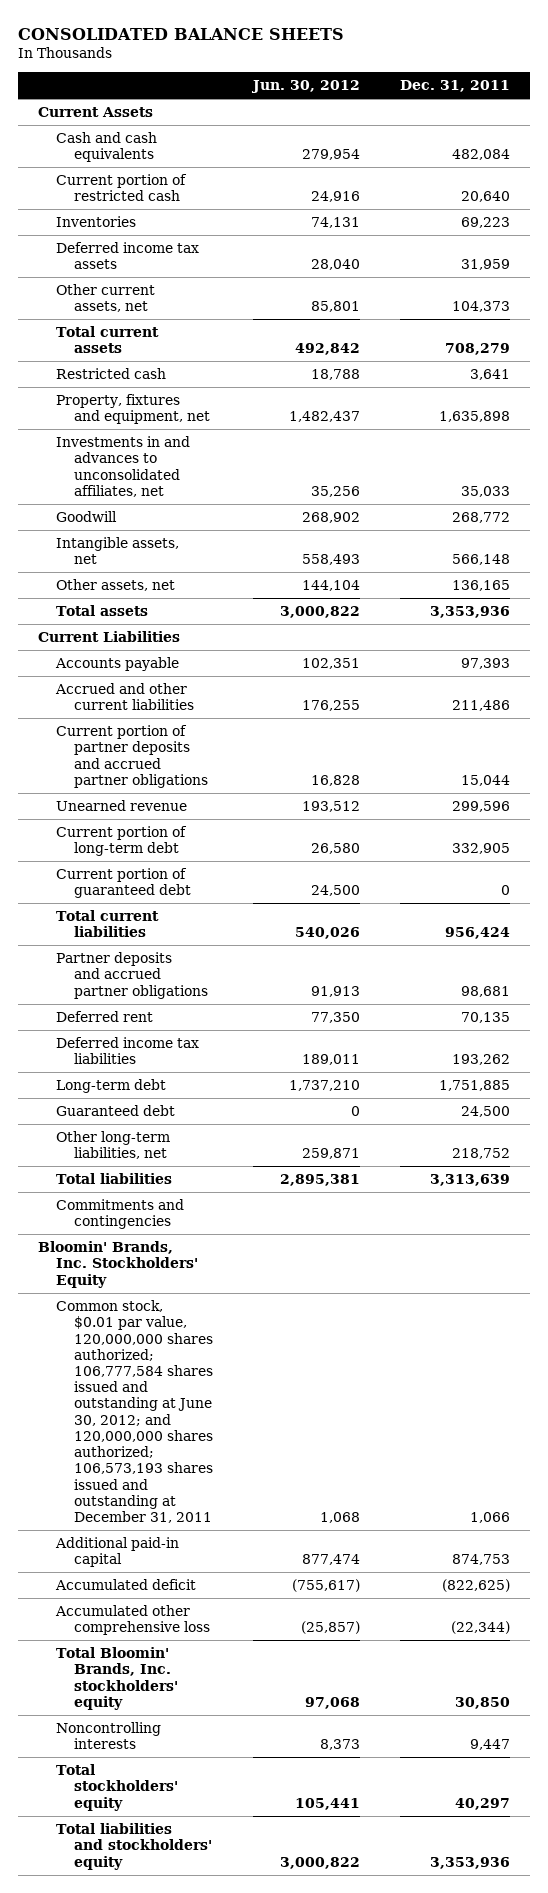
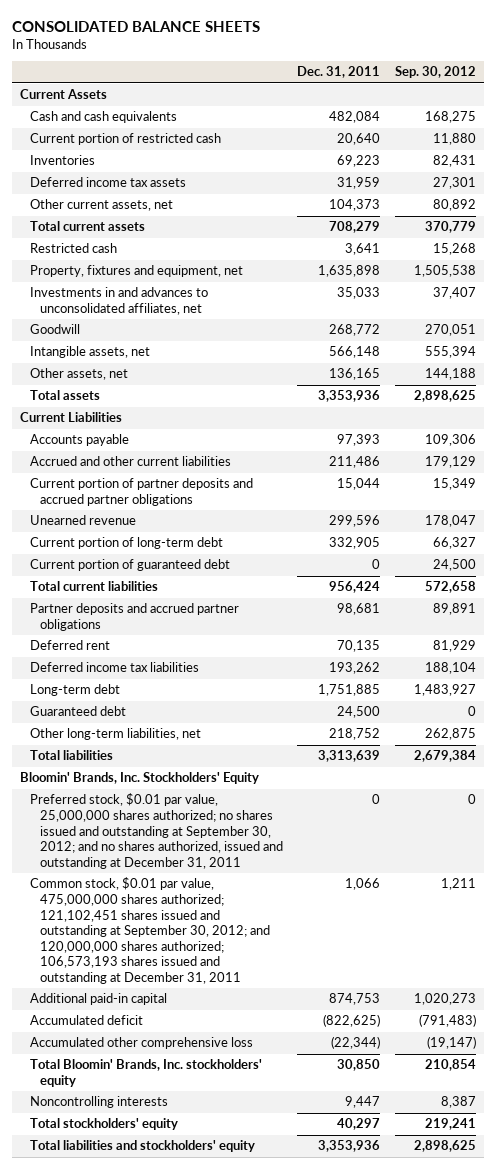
[250,80,360,94] Jun. 30, 2012 -> none
none -> [395,66,477,79] Sep. 30, 2012
[55,1199,184,1230] Commitments and contingencies -> none
none -> [29,793,283,869] Preferred stock, $0.01 par value, 25,000,000 shares authorized; no shares issued and outstanding at September 30, 2012; and no shares authorized, issued and outstanding at December 31, 2011
[55,1300,213,1523] Common stock, $0.01 par value, 120,000,000 shares authorized; 106,777,584 shares issued and outstanding at June 30, 2012; and 120,000,000 shares authorized; 106,573,193 shares issued and outstanding at December 31, 2011 -> [29,877,270,985] Common stock, $0.01 par value, 475,000,000 shares authorized; 121,102,451 shares issued and outstanding at September 30, 2012; and 120,000,000 shares authorized; 106,573,193 shares issued and outstanding at December 31, 2011

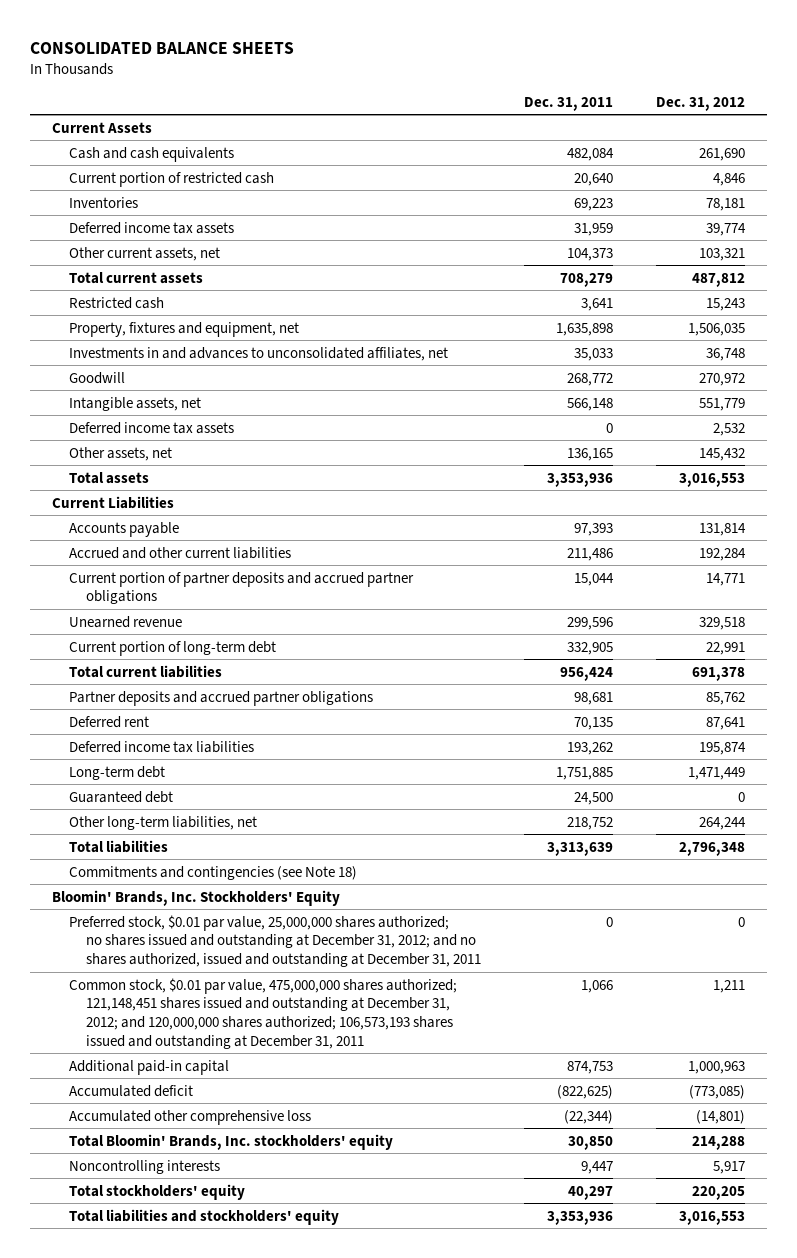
[395,66,477,79] Sep. 30, 2012 -> none
none -> [656,96,746,111] Dec. 31, 2012
none -> [69,421,235,434] Deferred income tax assets
[29,559,230,572] Current portion of guaranteed debt -> none
none -> [69,865,358,880] Commitments and contingencies (see Note 18)
[29,793,283,869] Preferred stock, $0.01 par value, 25,000,000 shares authorized; no shares issued and outstanding at September 30, 2012; and no shares authorized, issued and outstanding at December 31, 2011 -> [69,914,482,968] Preferred stock, $0.01 par value, 25,000,000 shares authorized; no shares issued and outstanding at December 31, 2012; and no shares authorized, issued and outstanding at December 31, 2011
[29,877,270,985] Common stock, $0.01 par value, 475,000,000 shares authorized; 121,102,451 shares issued and outstanding at September 30, 2012; and 120,000,000 shares authorized; 106,573,193 shares issued and outstanding at December 31, 2011 -> [69,977,458,1049] Common stock, $0.01 par value, 475,000,000 shares authorized; 121,148,451 shares issued and outstanding at December 31, 2012; and 120,000,000 shares authorized; 106,573,193 shares issued and outstanding at December 31, 2011

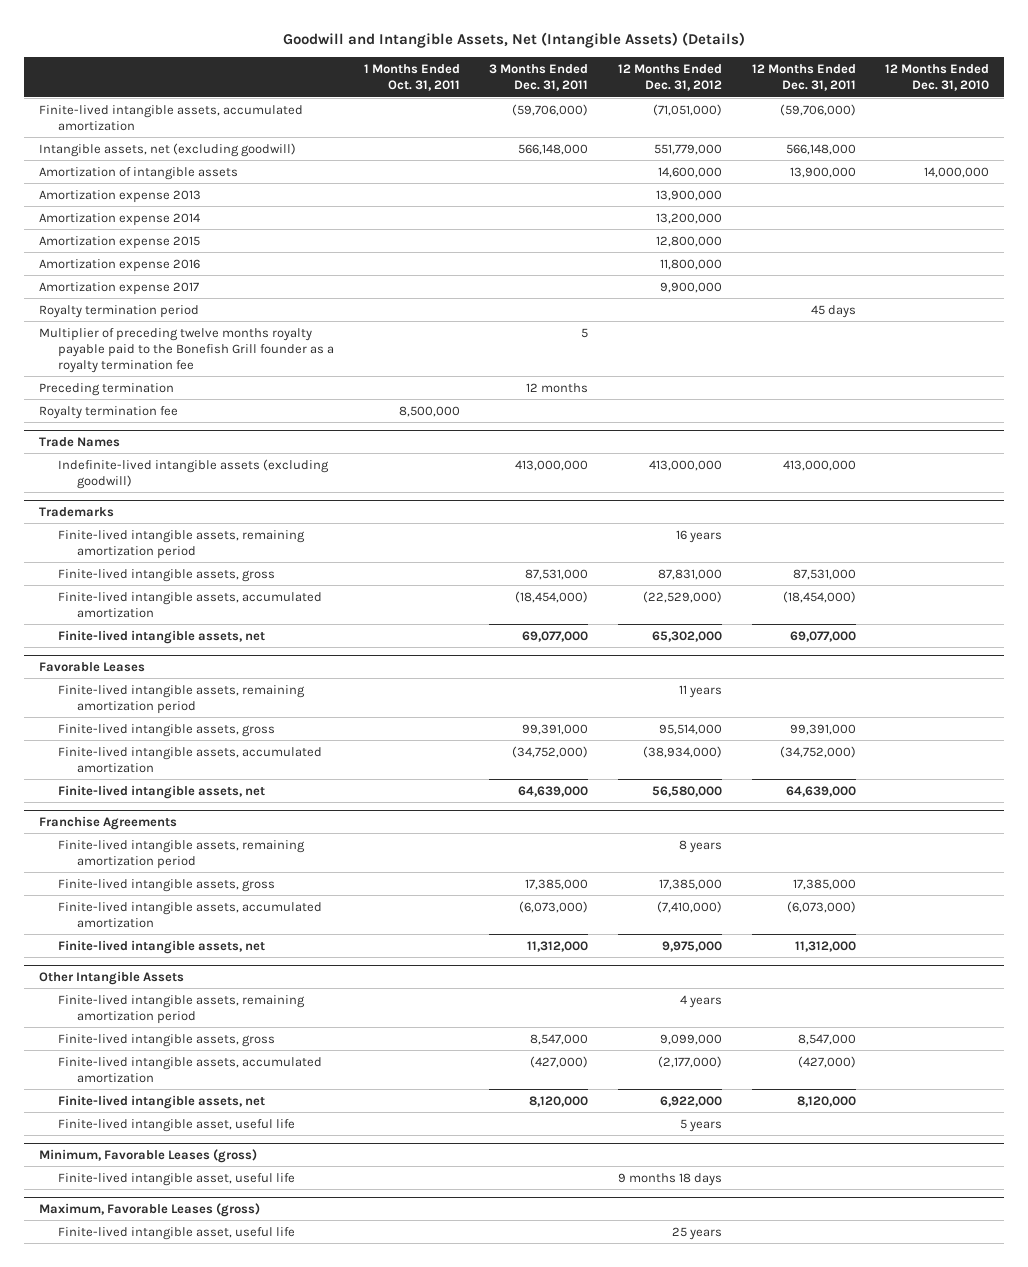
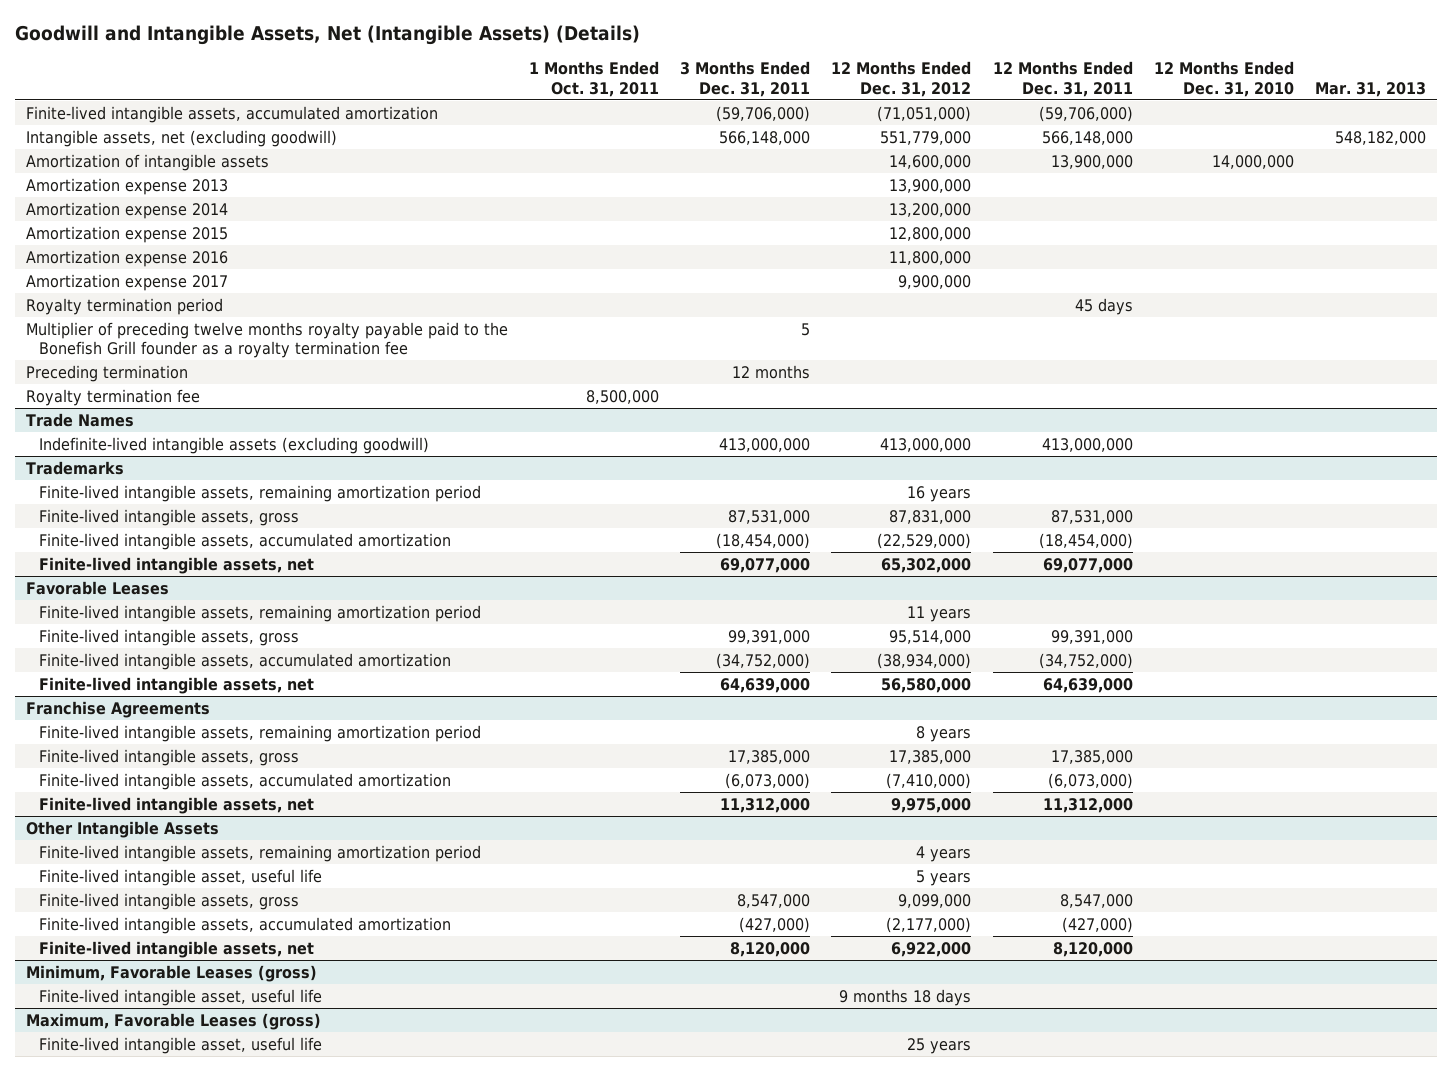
none -> [1315,81,1427,97] Mar. 31, 2013
[57,1118,295,1132] Finite-lived intangible asset, useful life -> [38,868,322,886] Finite-lived intangible asset, useful life

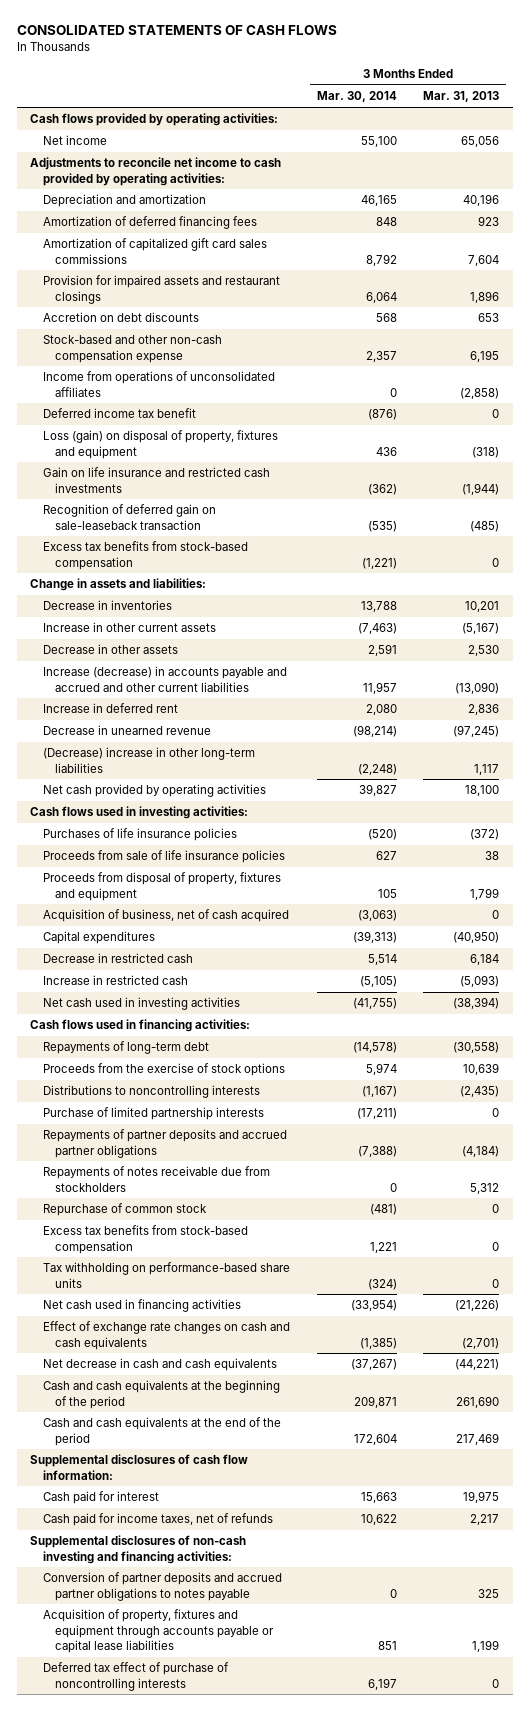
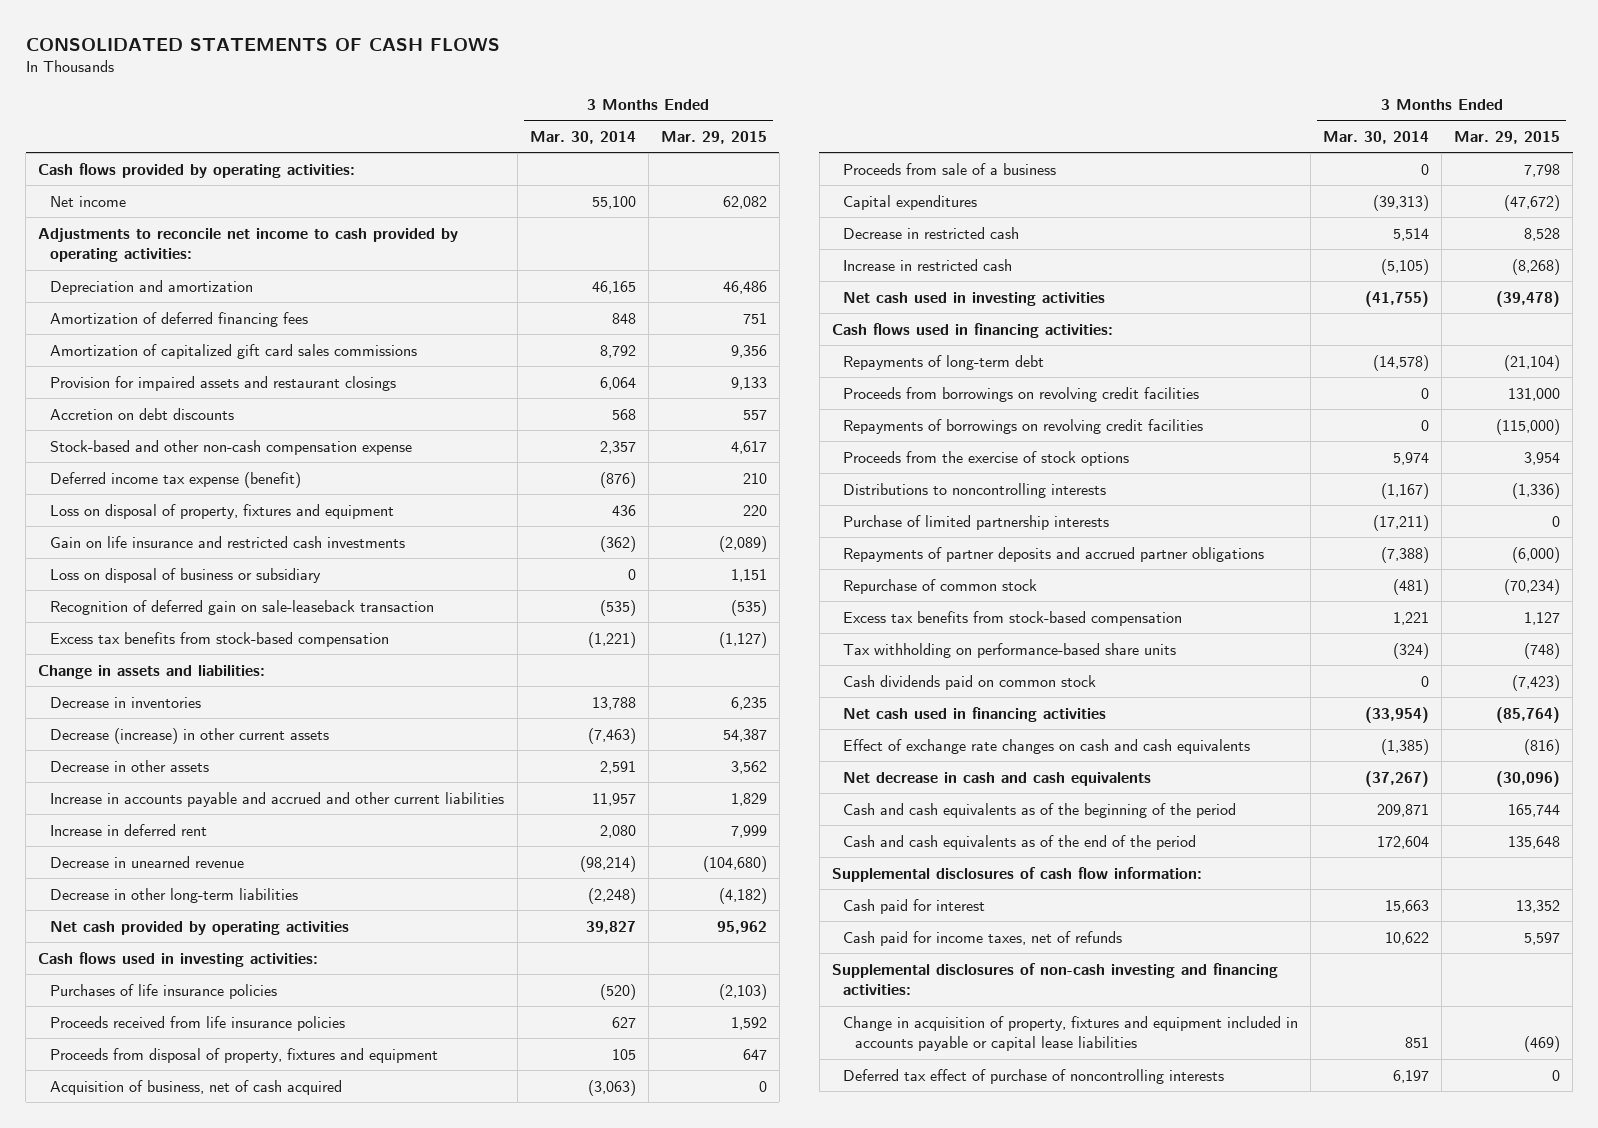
[423,91,500,103] Mar. 31, 2013 -> none
none -> [660,130,767,144] Mar. 29, 2015
[42,371,275,397] Income from operations of unconsolidated affiliates -> none
[42,408,196,419] Deferred income tax benefit -> [49,471,301,488] Deferred income tax expense (benefit)
[42,430,278,459] Loss (gain) on disposal of property, fixtures and equipment -> [49,503,394,519] Loss on disposal of property, fixtures and equipment
none -> [49,567,321,583] Loss on disposal of business or subsidiary
[42,622,216,633] Increase in other current assets -> [49,727,329,744] Decrease (increase) in other current assets
[42,666,287,692] Increase (decrease) in accounts payable and accrued and other current liabilities -> [49,791,504,807] Increase in accounts payable and accrued and other current liabilities
[42,747,255,773] (Decrease) increase in other long-term liabilities -> [49,887,298,903] Decrease in other long-term liabilities
[42,850,285,864] Proceeds from sale of life insurance policies -> [49,1015,345,1031] Proceeds received from life insurance policies
none -> [843,162,1057,175] Proceeds from sale of a business
none -> [843,386,1200,402] Proceeds from borrowings on revolving credit facilities
none -> [843,418,1204,434] Repayments of borrowings on revolving credit facilities
[42,1166,270,1192] Repayments of notes receivable due from stockholders -> none
none -> [843,674,1097,690] Cash dividends paid on common stock
[42,1380,280,1409] Cash and cash equivalents at the beginning of the period -> [843,802,1237,818] Cash and cash equivalents as of the beginning of the period
[42,1417,281,1446] Cash and cash equivalents at the end of the period -> [843,834,1197,850] Cash and cash equivalents as of the end of the period
[42,1572,282,1601] Conversion of partner deposits and accrued partner obligations to notes payable -> none
[42,1609,274,1653] Acquisition of property, fixtures and equipment through accounts payable or capital lease liabilities -> [843,1015,1299,1052] Change in acquisition of property, fixtures and equipment included in accounts payable or capital lease liabilities

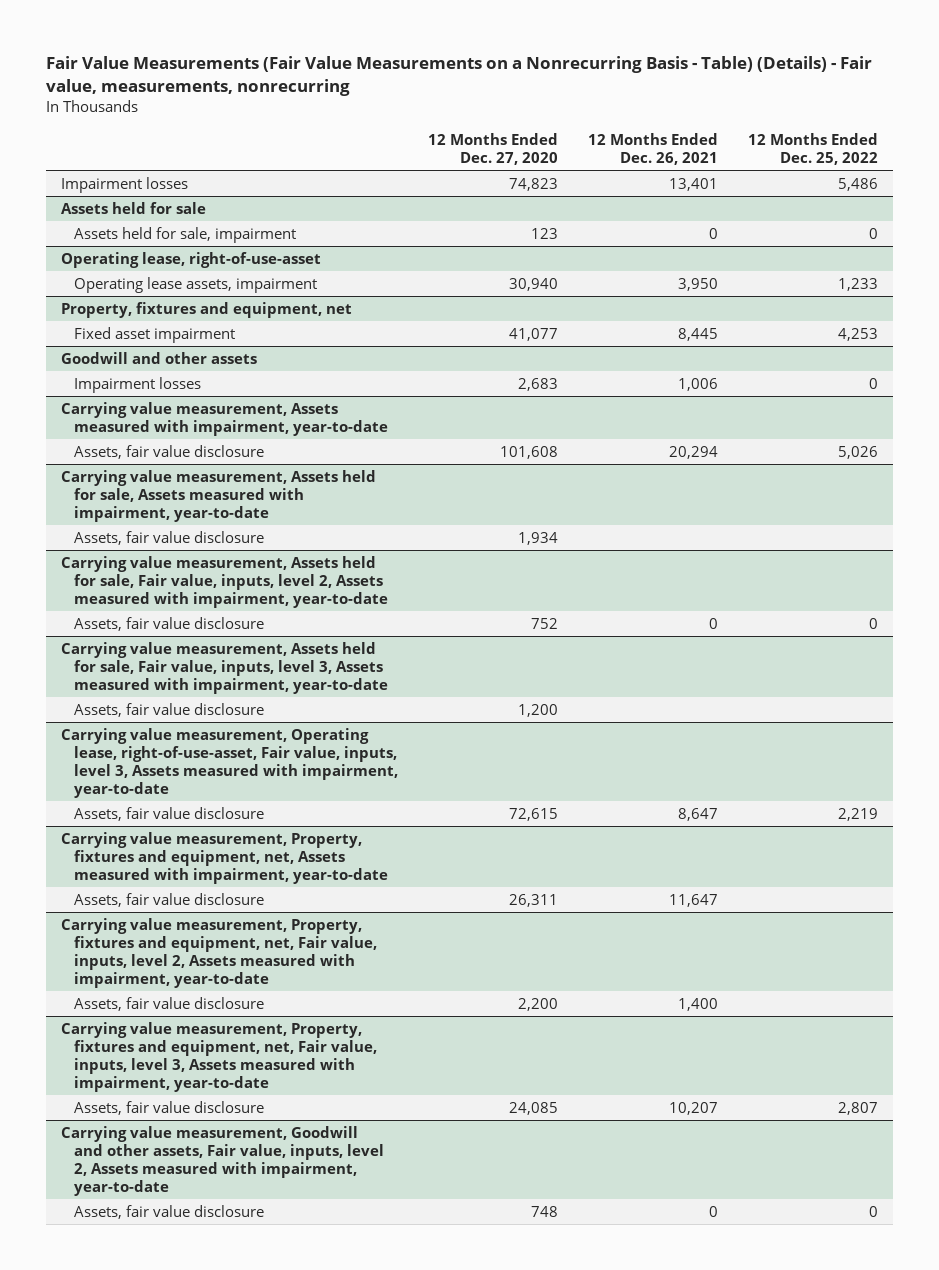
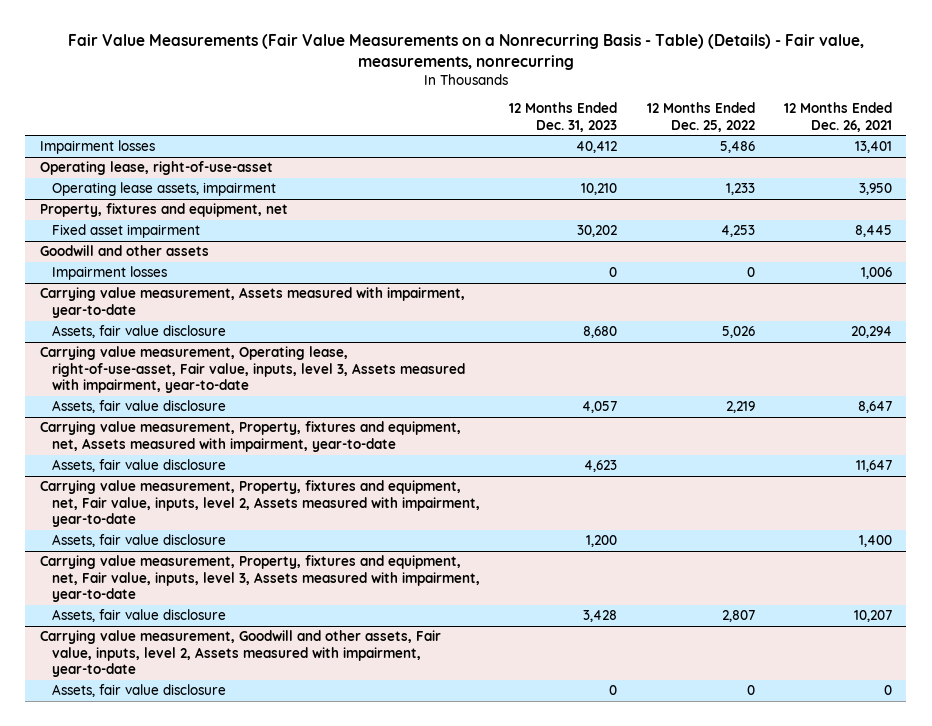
[427,132,558,165] 12 Months Ended Dec. 27, 2020 -> none
none -> [509,102,618,132] 12 Months Ended Dec. 31, 2023
[60,201,206,214] Assets held for sale -> none
[74,226,297,243] Assets held for sale, impairment -> none
[60,469,376,522] Carrying value measurement, Assets held for sale, Assets measured with impairment, year-to-date -> none
[74,530,265,545] Assets, fair value disclosure -> none
[60,555,389,608] Carrying value measurement, Assets held for sale, Fair value, inputs, level 2, Assets measured with impairment, year-to-date -> none
[74,616,265,631] Assets, fair value disclosure -> none
[60,641,389,694] Carrying value measurement, Assets held for sale, Fair value, inputs, level 3, Assets measured with impairment, year-to-date -> none
[74,702,265,717] Assets, fair value disclosure -> none

